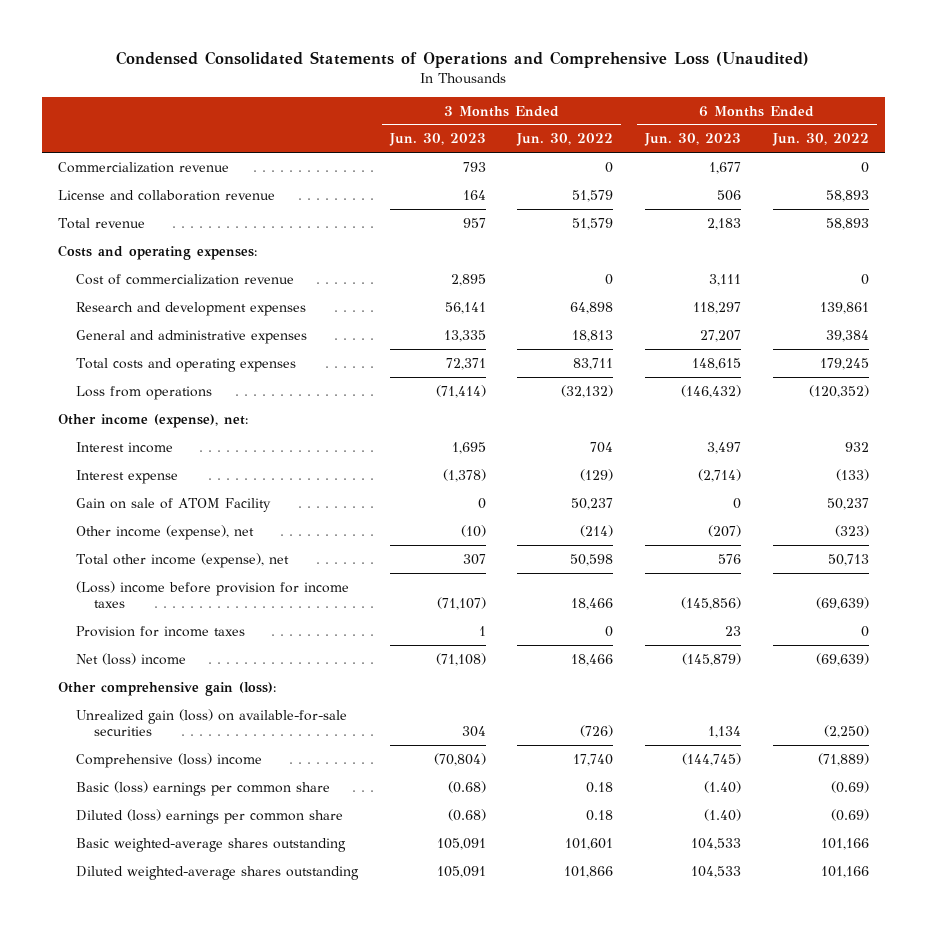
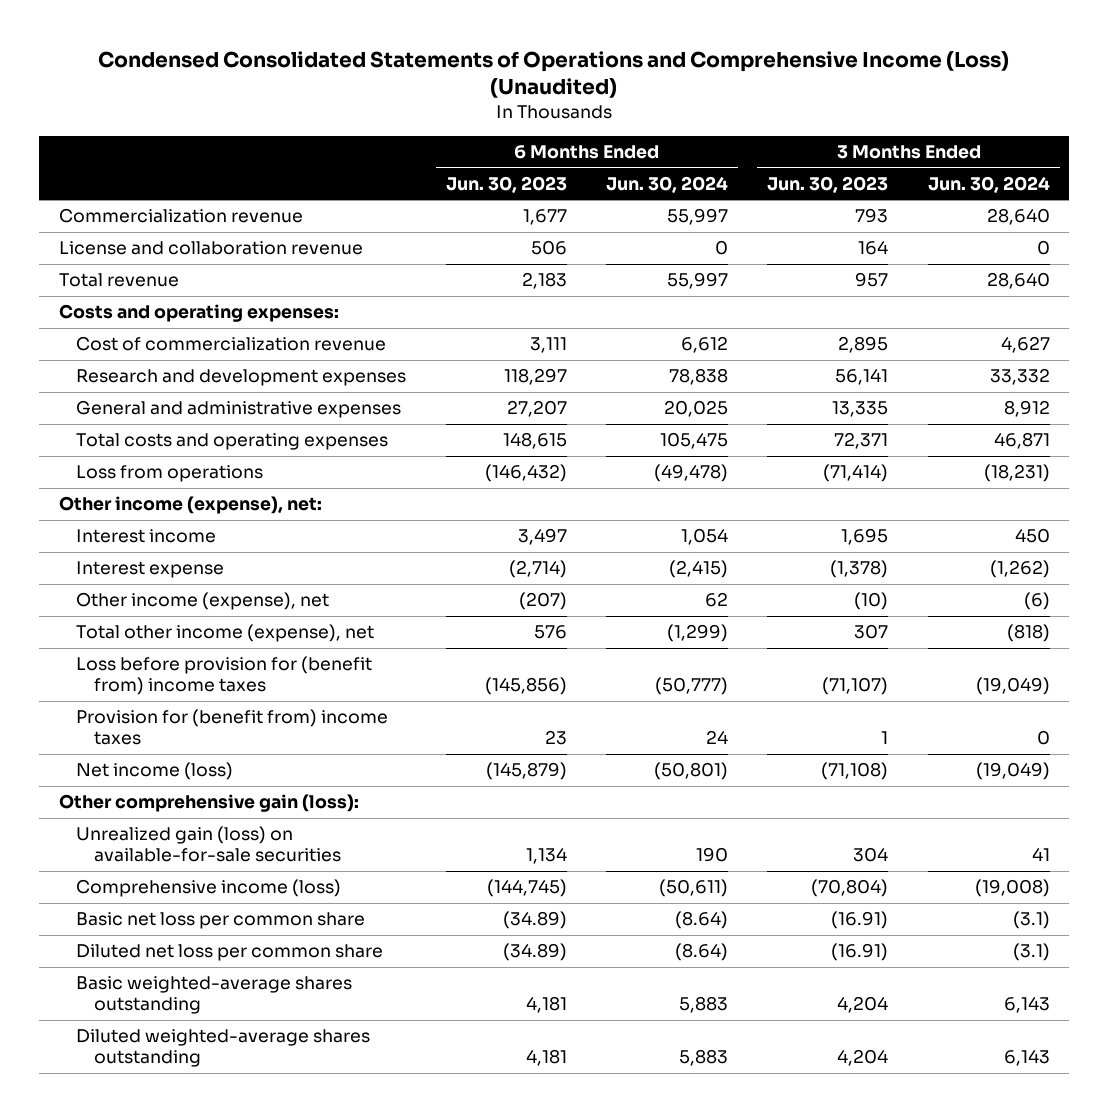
[116,50,810,68] Condensed Consolidated Statements of Operations and Comprehensive Loss (Unaudited) -> [98,50,1010,99] Condensed Consolidated Statements of Operations and Comprehensive Income (Loss) (Unaudited)
[516,133,614,147] Jun. 30, 2022 -> none
[772,133,870,147] Jun. 30, 2022 -> none
none -> [605,175,728,193] Jun. 30, 2024
none -> [927,175,1050,193] Jun. 30, 2024
[75,497,271,512] Gain on sale of ATOM Facility -> none
[75,580,349,609] (Loss) income before provision for income taxes -> [76,656,373,696] Loss before provision for (benefit from) income taxes
[75,625,245,637] Provision for income taxes -> [76,709,389,746] Provision for (benefit from) income taxes
[75,652,186,665] Net (loss) income -> [76,762,234,781] Net income (loss)
[75,752,262,768] Comprehensive (loss) income -> [76,879,342,898] Comprehensive income (loss)
[75,780,330,796] Basic (loss) earnings per common share -> [76,912,366,930] Basic net loss per common share
[447,780,486,793] (0.68) -> [831,911,889,930] (16.91)
[704,780,742,793] (1.40) -> [502,911,567,930] (34.89)
[75,808,343,824] Diluted (loss) earnings per common share -> [76,944,384,962] Diluted net loss per common share
[447,808,486,821] (0.68) -> [831,943,889,962] (16.91)
[704,808,742,821] (1.40) -> [502,943,567,962] (34.89)
[436,837,486,850] 105,091 -> [837,996,889,1014] 4,204
[691,837,742,850] 104,533 -> [525,996,567,1014] 4,181
[436,865,486,878] 105,091 -> [837,1049,889,1067] 4,204
[691,865,742,878] 104,533 -> [525,1049,567,1067] 4,181

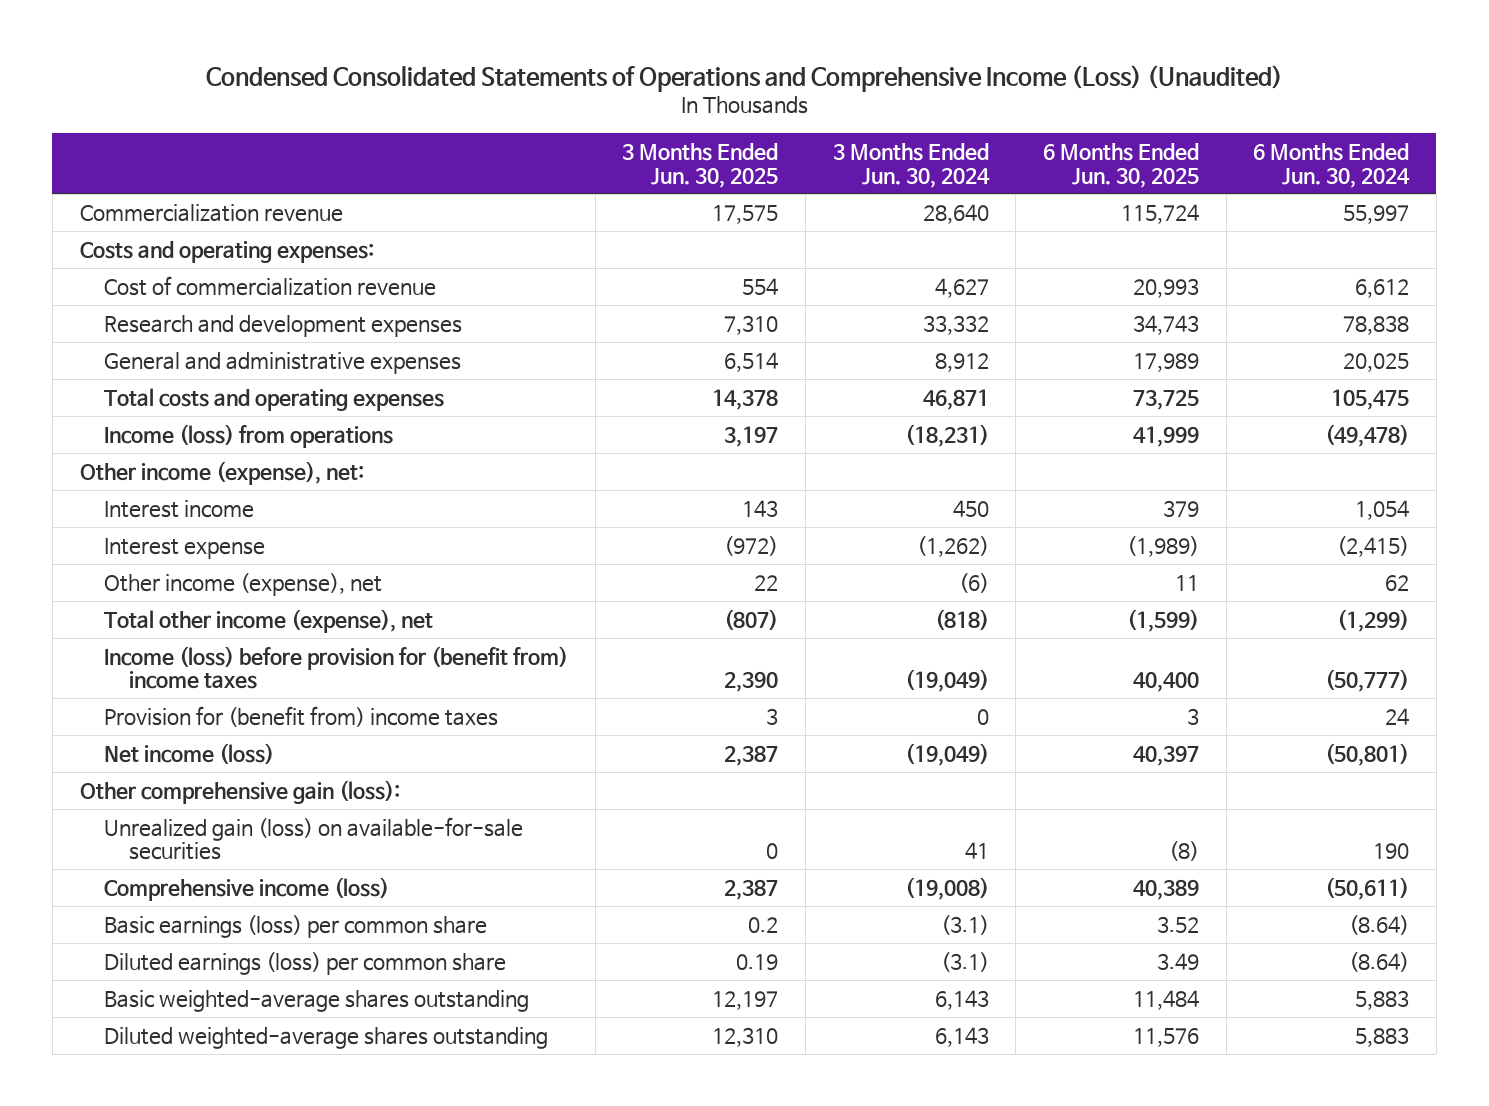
[445,175,567,193] Jun. 30, 2023 -> none
[767,175,889,193] Jun. 30, 2023 -> none
none -> [622,142,779,188] 3 Months Ended Jun. 30, 2025
none -> [1042,142,1199,188] 6 Months Ended Jun. 30, 2025
[58,241,363,256] License and collaboration revenue -> none
[58,273,179,288] Total revenue -> none
[76,465,264,483] Loss from operations -> [104,423,394,448] Income (loss) from operations
[76,656,373,696] Loss before provision for (benefit from) income taxes -> [104,645,569,690] Income (loss) before provision for (benefit from) income taxes
[76,912,366,930] Basic net loss per common share -> [104,914,488,938] Basic earnings (loss) per common share
[76,944,384,962] Diluted net loss per common share -> [104,951,507,975] Diluted earnings (loss) per common share

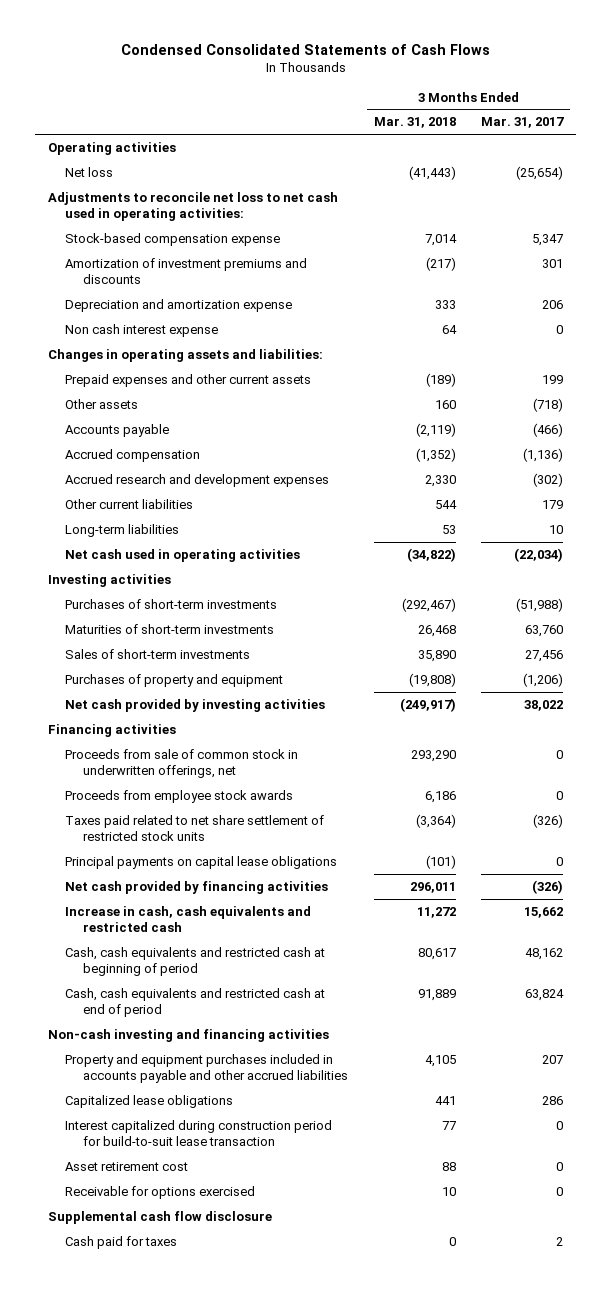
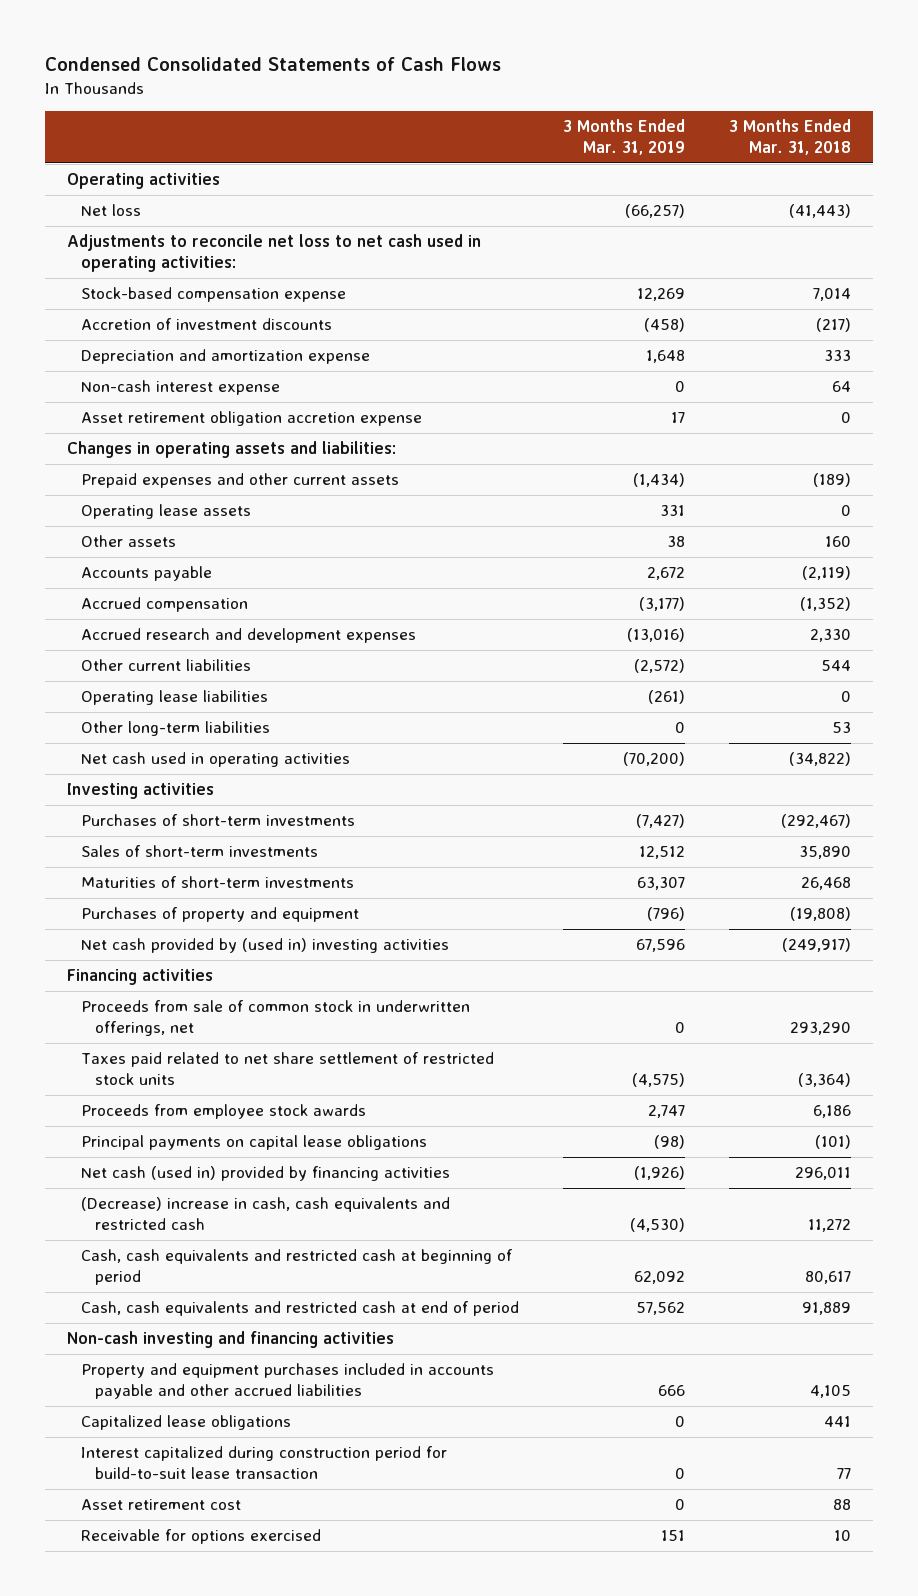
[481,117,565,129] Mar. 31, 2017 -> none
none -> [563,118,686,155] 3 Months Ended Mar. 31, 2019
[65,257,308,285] Amortization of investment premiums and discounts -> [81,318,333,331] Accretion of investment discounts
[65,323,219,337] Non cash interest expense -> [81,380,281,396] Non-cash interest expense
none -> [81,411,423,427] Asset retirement obligation accretion expense
none -> [81,504,252,520] Operating lease assets
none -> [81,690,269,706] Operating lease liabilities
[65,523,180,537] Long-term liabilities -> [81,721,271,737] Other long-term liabilities
[65,623,275,634] Maturities of short-term investments -> [81,876,355,889] Maturities of short-term investments
[65,698,326,712] Net cash provided by investing activities -> [81,938,450,954] Net cash provided by (used in) investing activities
[65,789,294,803] Proceeds from employee stock awards -> [81,1104,367,1120] Proceeds from employee stock awards
[65,880,329,894] Net cash provided by financing activities -> [81,1166,451,1182] Net cash (used in) provided by financing activities
[65,905,312,933] Increase in cash, cash equivalents and restricted cash -> [81,1197,451,1231] (Decrease) increase in cash, cash equivalents and restricted cash
[47,1210,272,1224] Supplemental cash flow disclosure -> none
[65,1235,178,1249] Cash paid for taxes -> none

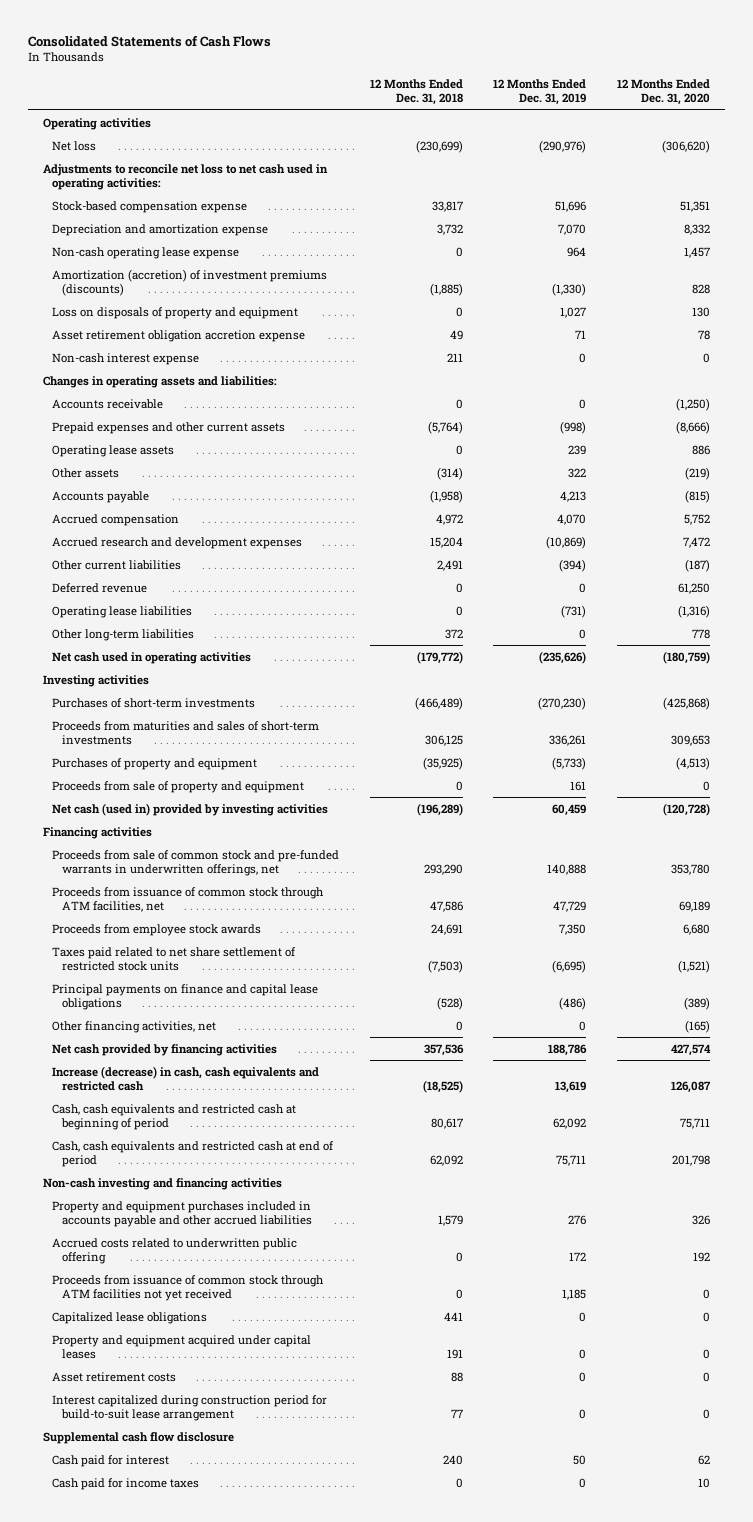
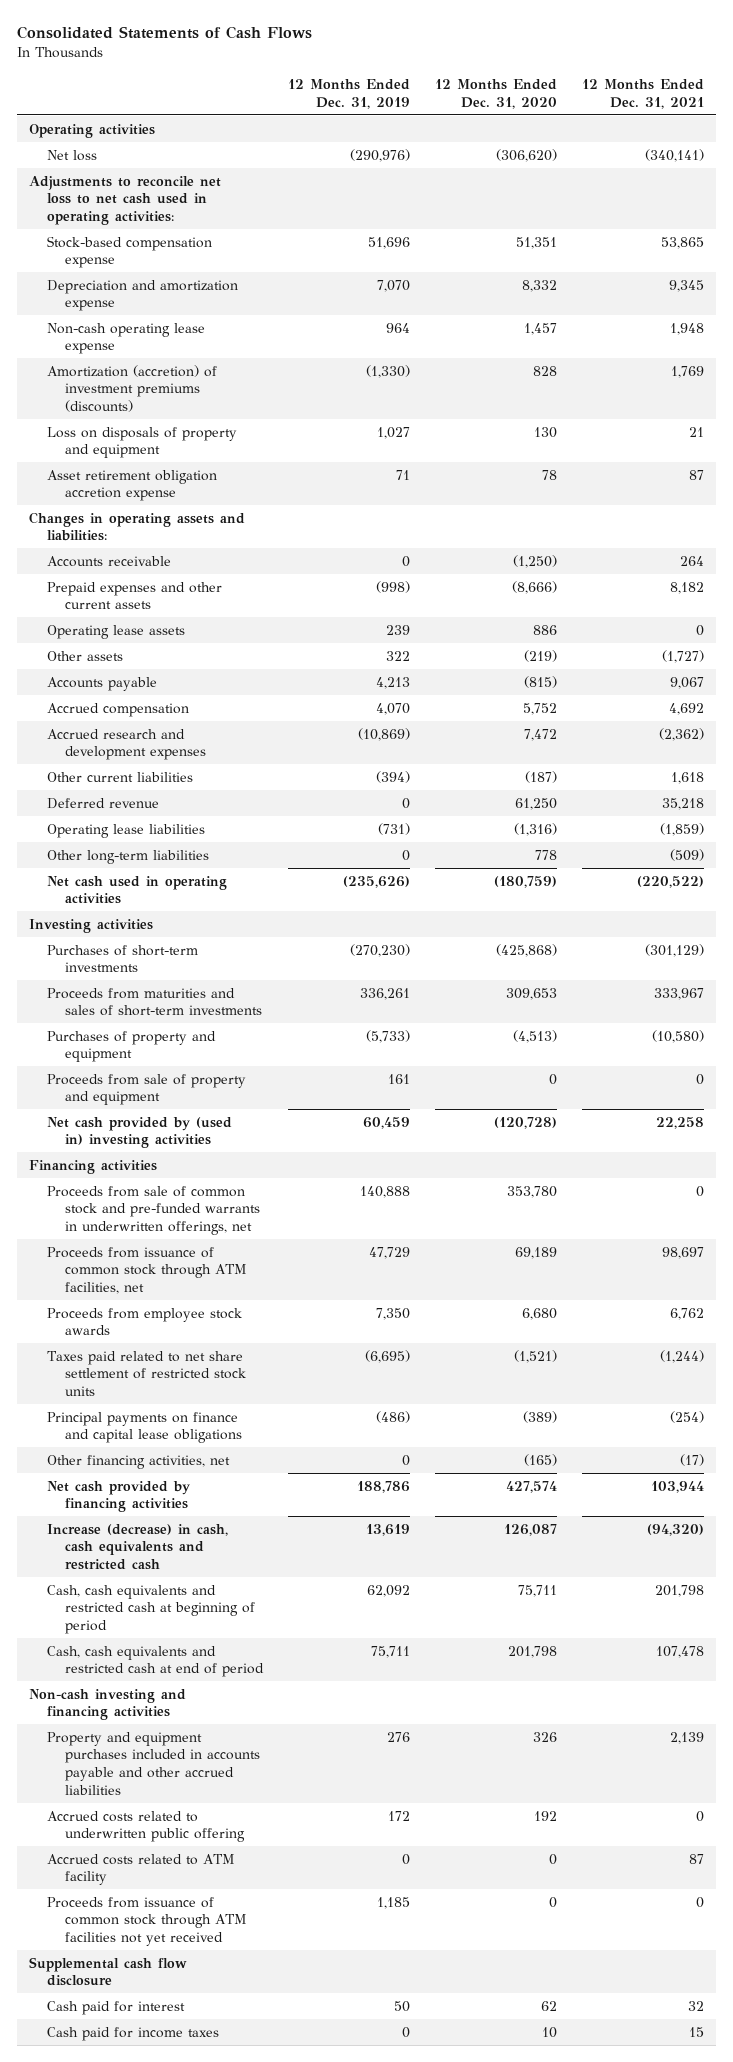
[369,79,463,106] 12 Months Ended Dec. 31, 2018 -> none
none -> [581,79,704,109] 12 Months Ended Dec. 31, 2021
[52,352,200,365] Non-cash interest expense -> none
[52,802,329,816] Net cash (used in) provided by investing activities -> [47,1116,233,1149] Net cash provided by (used in) investing activities
none -> [47,1853,236,1886] Accrued costs related to ATM facility
[52,1311,208,1324] Capitalized lease obligations -> none
[52,1334,312,1359] Property and equipment acquired under capital leases -> none
[52,1371,177,1382] Asset retirement costs -> none
[52,1394,328,1421] Interest capitalized during construction period for build-to-suit lease arrangement -> none

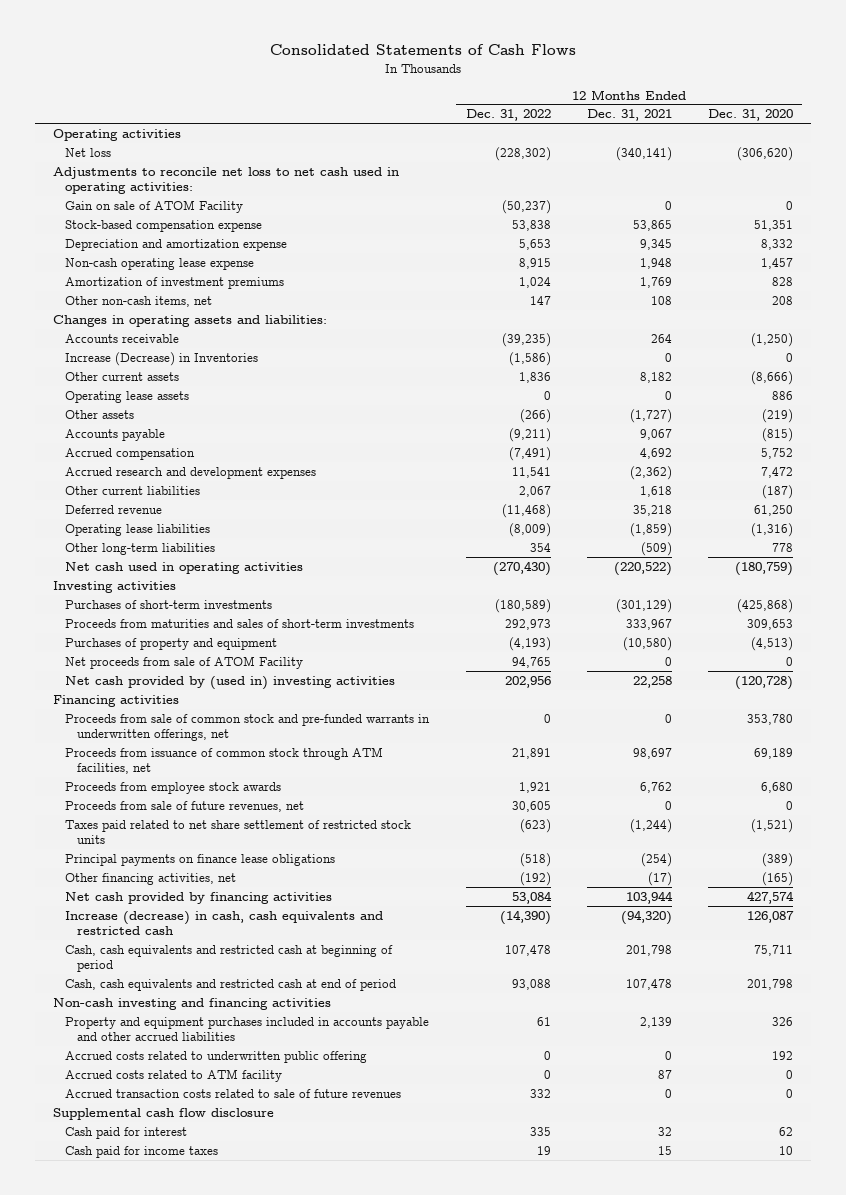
[288,79,411,109] 12 Months Ended Dec. 31, 2019 -> none
none -> [465,109,551,122] Dec. 31, 2022
none -> [65,199,244,213] Gain on sale of ATOM Facility
[47,426,238,459] Loss on disposals of property and equipment -> none
[47,469,218,502] Asset retirement obligation accretion expense -> none
[47,364,218,412] Amortization (accretion) of investment premiums (discounts) -> [65,276,285,289] Amortization of investment premiums
none -> [65,295,213,307] Other non-cash items, net
none -> [65,351,259,366] Increase (Decrease) in Inventories
[47,581,223,610] Prepaid expenses and other current assets -> [65,371,180,381] Other current assets
[47,1073,247,1106] Proceeds from sale of property and equipment -> none
none -> [65,655,304,669] Net proceeds from sale of ATOM Facility
none -> [65,800,305,812] Proceeds from sale of future revenues, net
[47,1411,243,1444] Principal payments on finance and capital lease obligations -> [65,853,336,866] Principal payments on finance lease obligations
[47,1896,248,1946] Proceeds from issuance of common stock through ATM facilities not yet received -> none
none -> [65,1088,402,1098] Accrued transaction costs related to sale of future revenues

